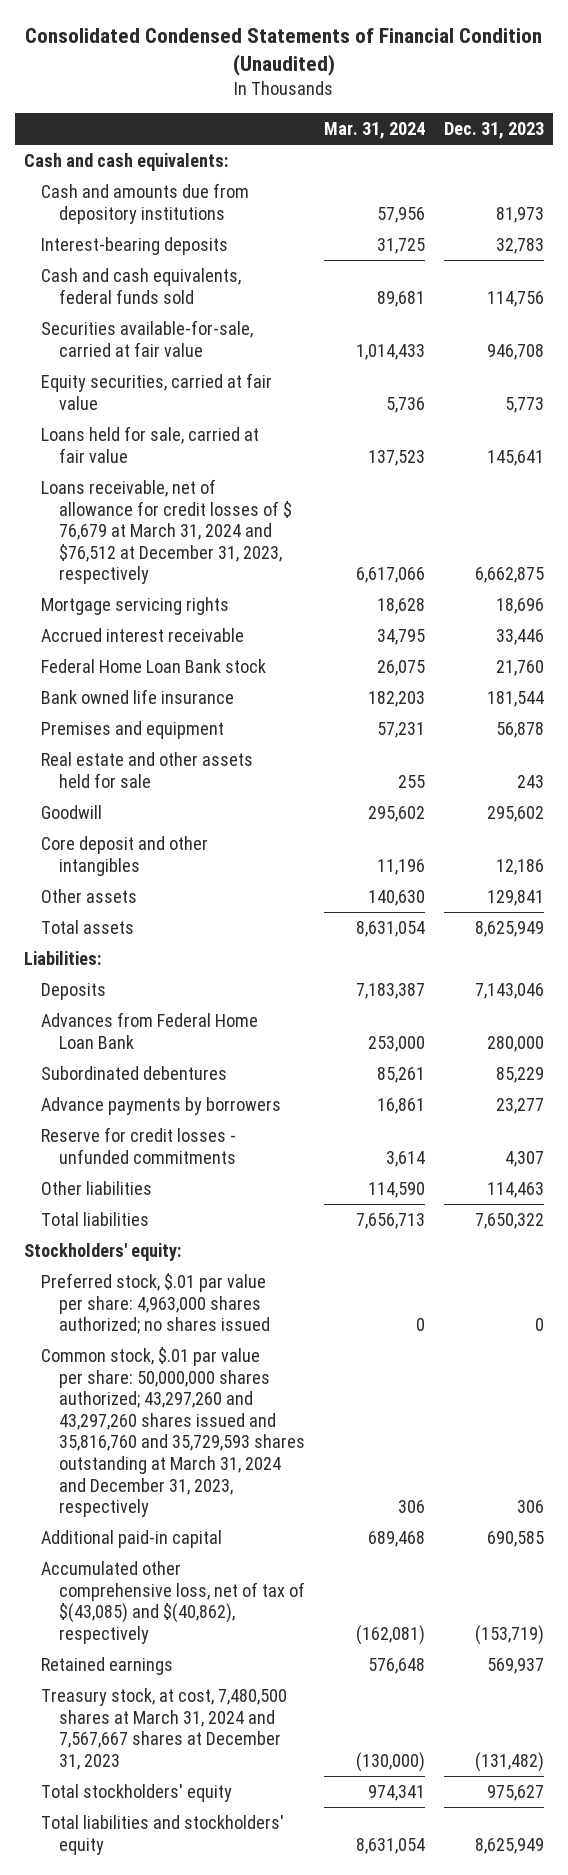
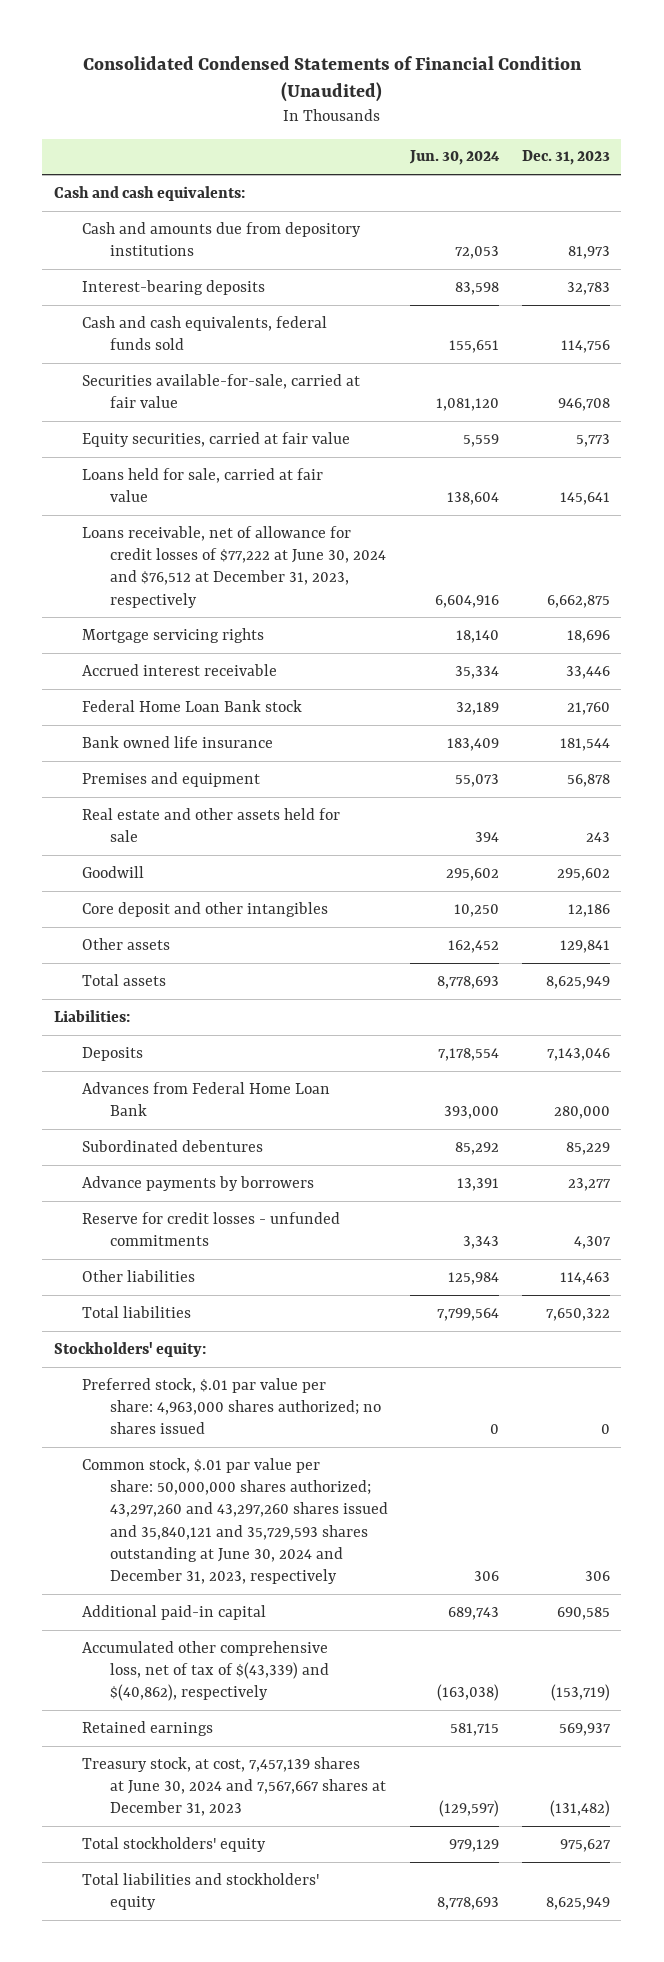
[323,122,425,140] Mar. 31, 2024 -> none
none -> [409,150,501,166] Jun. 30, 2024
[41,478,292,585] Loans receivable, net of allowance for credit losses of $ 76,679 at March 31, 2024 and $76,512 at December 31, 2023, respectively -> [81,525,386,608] Loans receivable, net of allowance for credit losses of $77,222 at June 30, 2024 and $76,512 at December 31, 2023, respectively
[41,1346,305,1518] Common stock, $.01 par value per share: 50,000,000 shares authorized; 43,297,260 and 43,297,260 shares issued and 35,816,760 and 35,729,593 shares outstanding at March 31, 2024 and December 31, 2023, respectively -> [81,1457,388,1585] Common stock, $.01 par value per share: 50,000,000 shares authorized; 43,297,260 and 43,297,260 shares issued and 35,840,121 and 35,729,593 shares outstanding at June 30, 2024 and December 31, 2023, respectively
[41,1560,305,1644] Accumulated other comprehensive loss, net of tax of $(43,085) and $(40,862), respectively -> [81,1640,329,1702] Accumulated other comprehensive loss, net of tax of $(43,339) and $(40,862), respectively
[41,1687,288,1770] Treasury stock, at cost, 7,480,500 shares at March 31, 2024 and 7,567,667 shares at December 31, 2023 -> [81,1756,386,1817] Treasury stock, at cost, 7,457,139 shares at June 30, 2024 and 7,567,667 shares at December 31, 2023

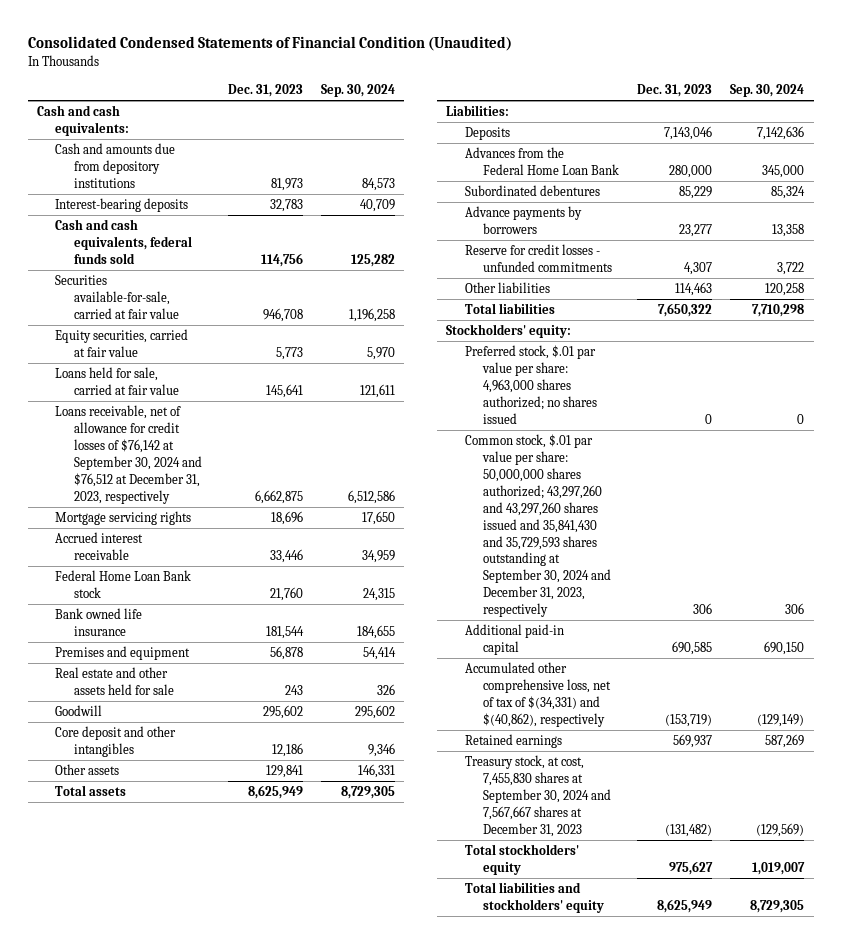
[409,150,501,166] Jun. 30, 2024 -> none
none -> [321,84,396,98] Sep. 30, 2024
[81,525,386,608] Loans receivable, net of allowance for credit losses of $77,222 at June 30, 2024 and $76,512 at December 31, 2023, respectively -> [55,405,202,504] Loans receivable, net of allowance for credit losses of $76,142 at September 30, 2024 and $76,512 at December 31, 2023, respectively
[81,1081,330,1117] Advances from Federal Home Loan Bank -> [464,147,620,176] Advances from the Federal Home Loan Bank
[81,1457,388,1585] Common stock, $.01 par value per share: 50,000,000 shares authorized; 43,297,260 and 43,297,260 shares issued and 35,840,121 and 35,729,593 shares outstanding at June 30, 2024 and December 31, 2023, respectively -> [464,434,612,618] Common stock, $.01 par value per share: 50,000,000 shares authorized; 43,297,260 and 43,297,260 shares issued and 35,841,430 and 35,729,593 shares outstanding at September 30, 2024 and December 31, 2023, respectively
[81,1640,329,1702] Accumulated other comprehensive loss, net of tax of $(43,339) and $(40,862), respectively -> [464,662,612,727] Accumulated other comprehensive loss, net of tax of $(34,331) and $(40,862), respectively
[81,1756,386,1817] Treasury stock, at cost, 7,457,139 shares at June 30, 2024 and 7,567,667 shares at December 31, 2023 -> [464,755,612,837] Treasury stock, at cost, 7,455,830 shares at September 30, 2024 and 7,567,667 shares at December 31, 2023

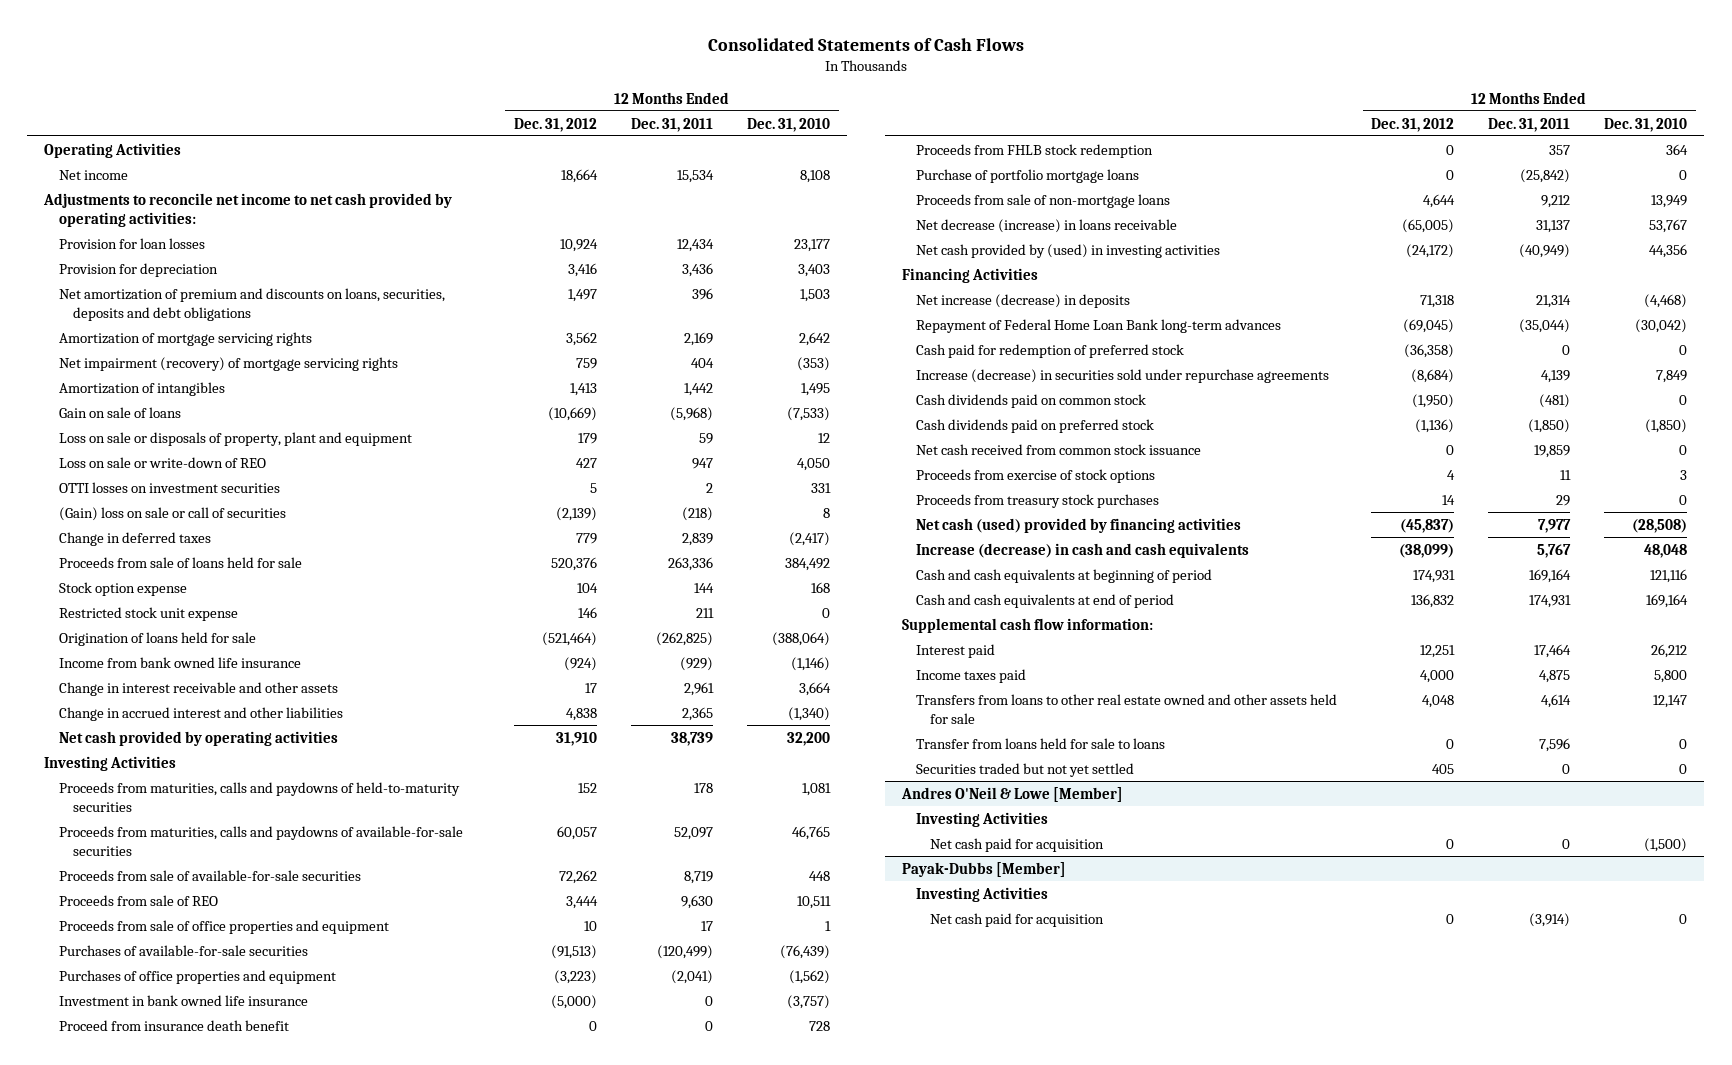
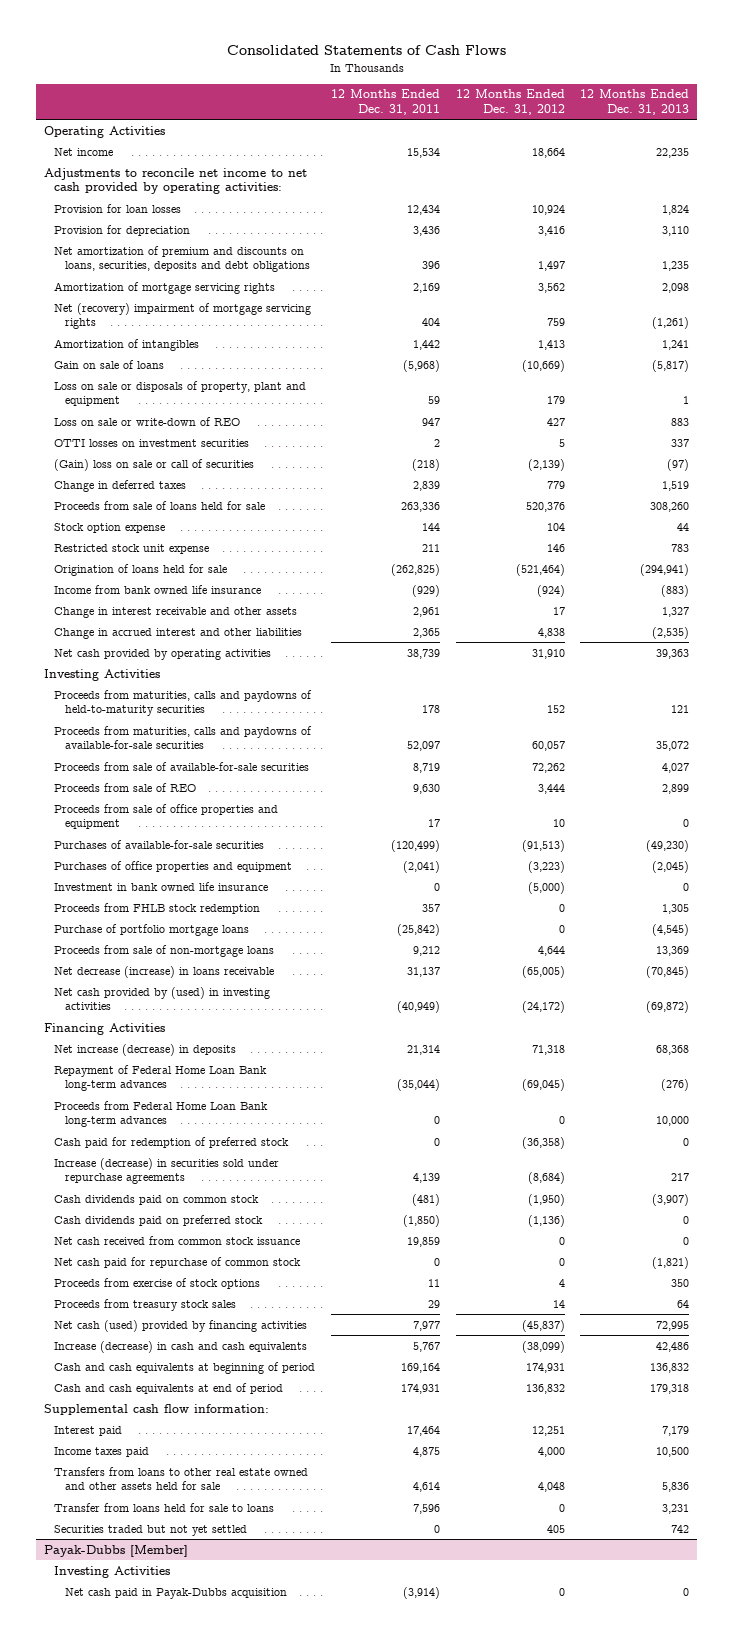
[747,117,831,132] Dec. 31, 2010 -> none
none -> [580,89,690,116] 12 Months Ended Dec. 31, 2013
[58,356,398,371] Net impairment (recovery) of mortgage servicing rights -> [54,302,312,330] Net (recovery) impairment of mortgage servicing rights
[58,1019,289,1031] Proceed from insurance death benefit -> none
none -> [54,1100,269,1128] Proceeds from Federal Home Loan Bank long-term advances
none -> [54,1256,302,1268] Net cash paid for repurchase of common stock
[916,493,1160,508] Proceeds from treasury stock purchases -> [54,1298,237,1311] Proceeds from treasury stock sales
[900,786,1123,802] Andres O'Neil & Lowe [Member] -> none
[916,811,1049,827] Investing Activities -> none
[930,837,1105,852] Net cash paid for acquisition -> none
[930,912,1105,927] Net cash paid for acquisition -> [64,1587,287,1599] Net cash paid in Payak-Dubbs acquisition

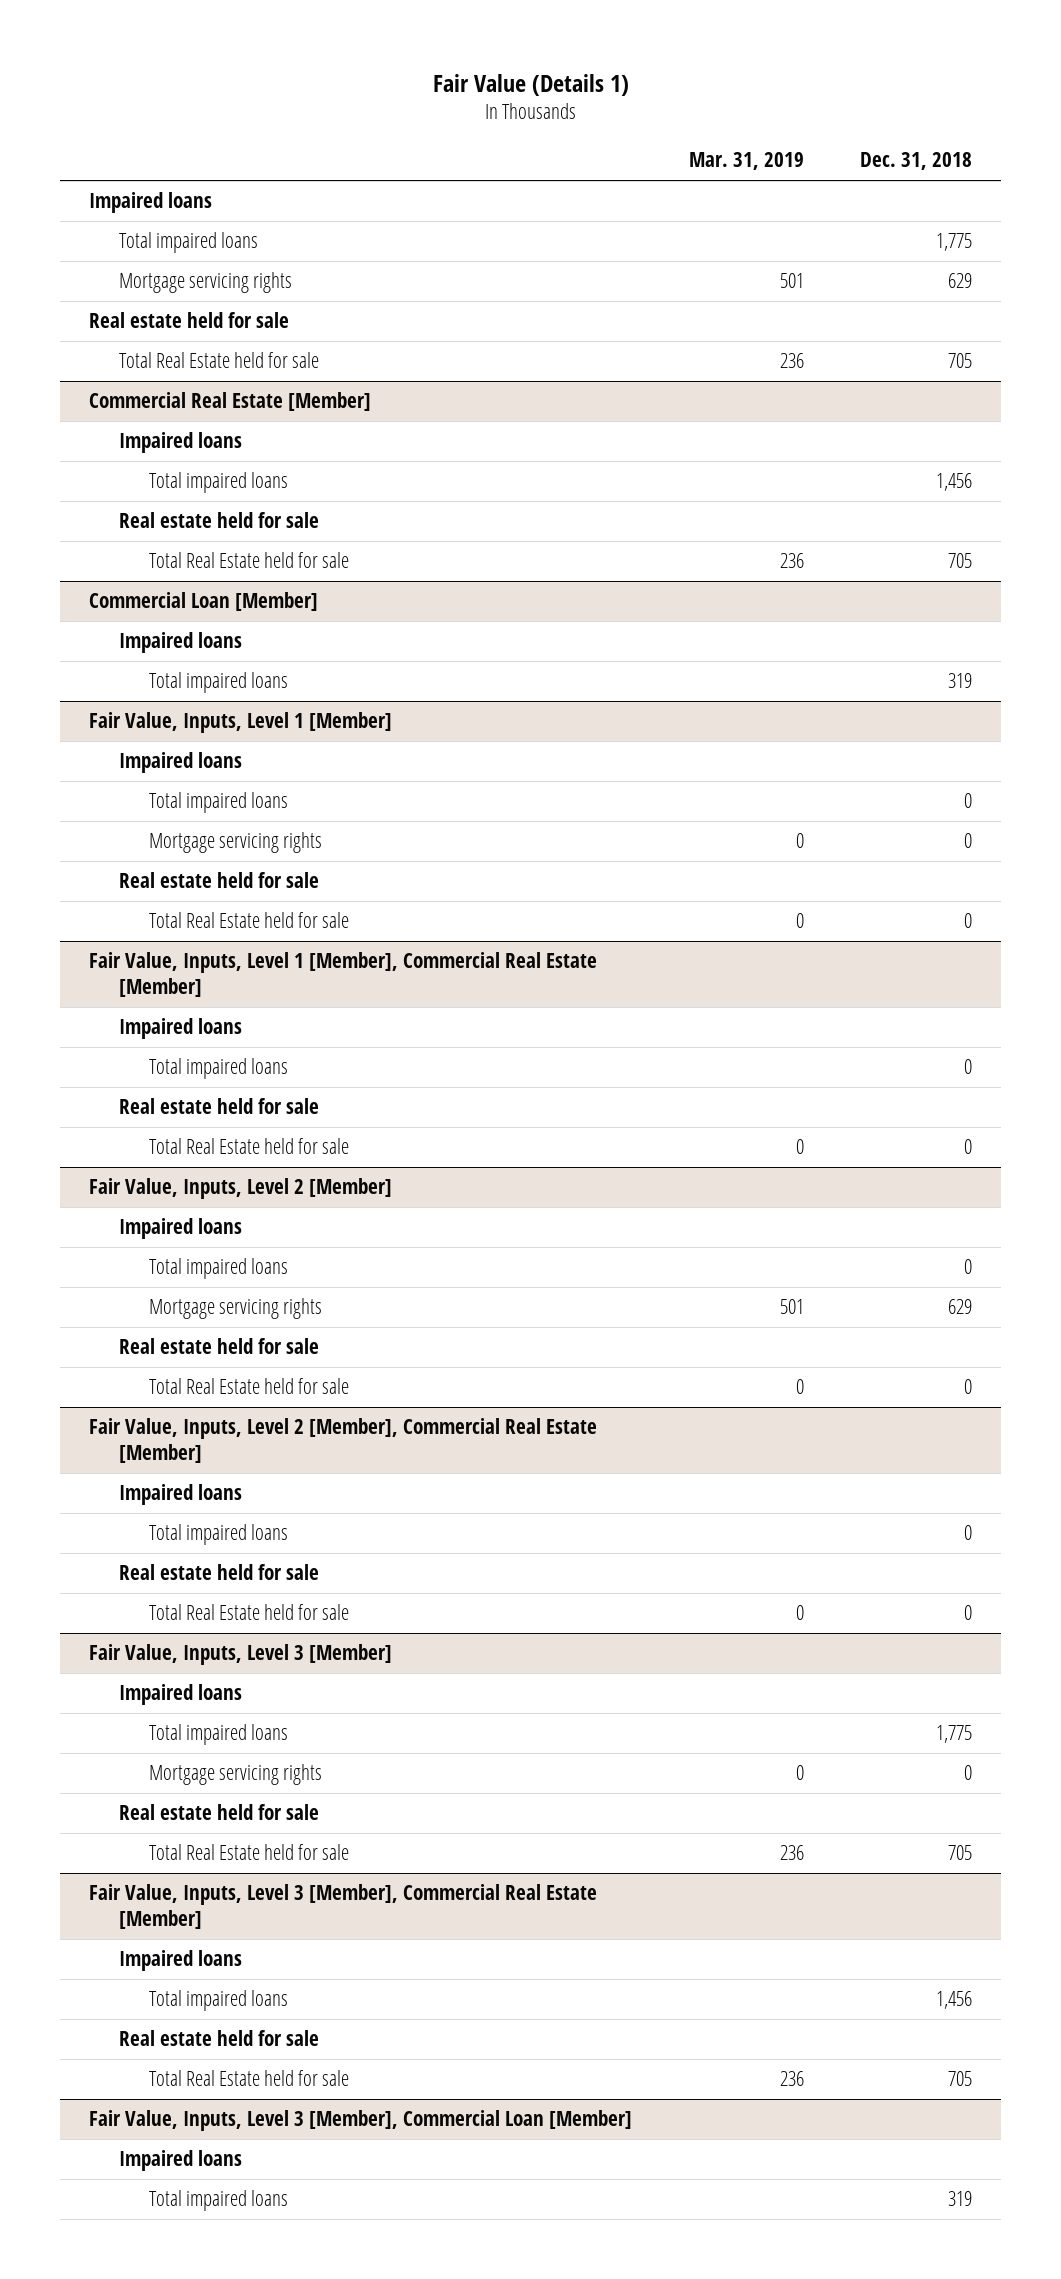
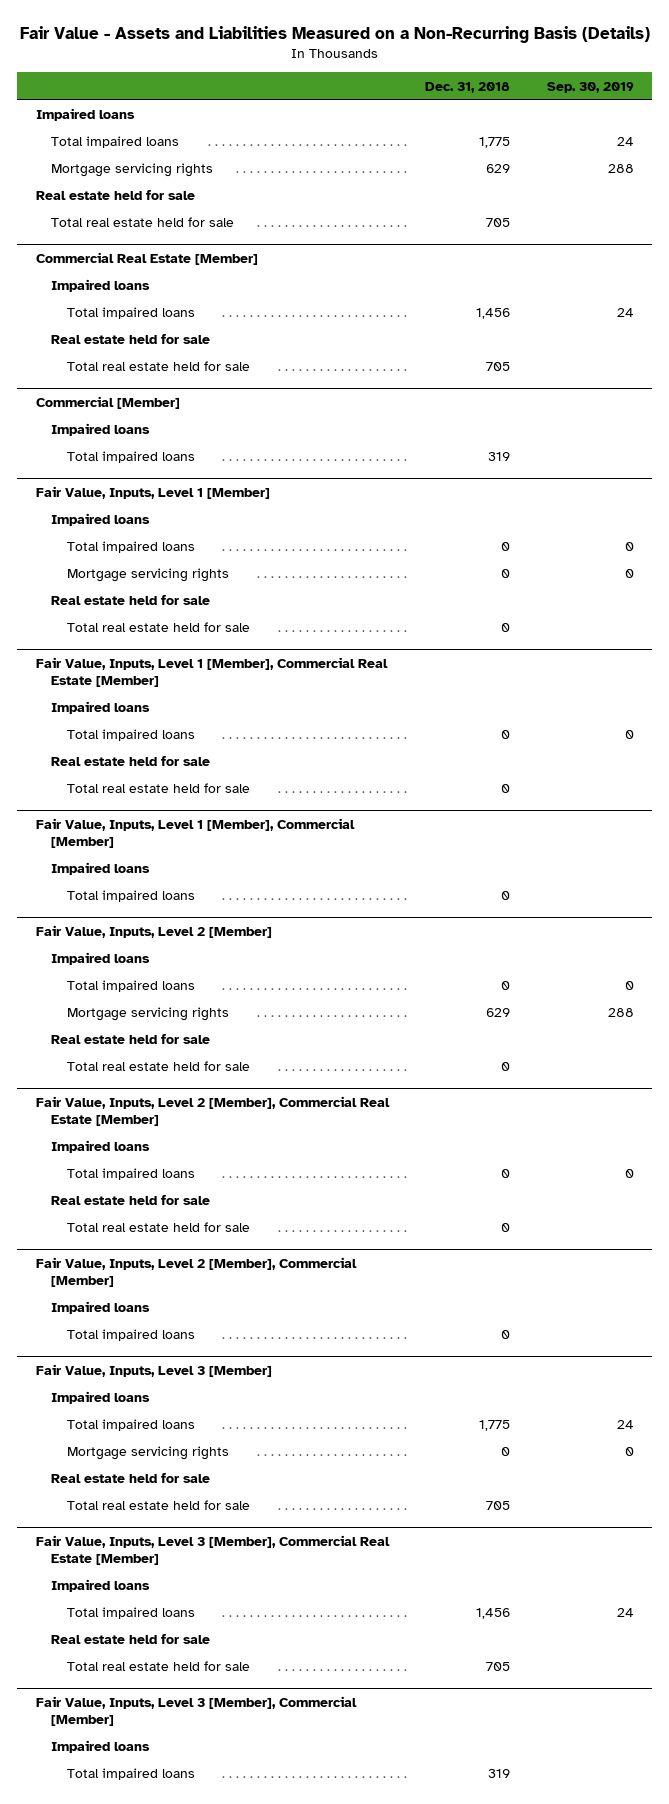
[432,73,629,96] Fair Value (Details 1) -> [19,26,650,44] Fair Value - Assets and Liabilities Measured on a Non-Recurring Basis (Details)
[688,152,804,171] Mar. 31, 2019 -> none
none -> [546,81,634,93] Sep. 30, 2019
[119,352,320,369] Total Real Estate held for sale -> [51,217,235,228] Total real estate held for sale
[149,552,350,569] Total Real Estate held for sale -> [66,361,250,372] Total real estate held for sale
[88,592,318,612] Commercial Loan [Member] -> [35,395,180,409] Commercial [Member]
[149,912,350,929] Total Real Estate held for sale -> [66,622,250,633] Total real estate held for sale
[149,1138,350,1155] Total Real Estate held for sale -> [66,783,250,794] Total real estate held for sale
none -> [35,817,355,848] Fair Value, Inputs, Level 1 [Member], Commercial [Member]
none -> [51,862,151,876] Impaired loans
none -> [66,890,195,903] Total impaired loans
[149,1378,350,1395] Total Real Estate held for sale -> [66,1061,250,1072] Total real estate held for sale
[149,1604,350,1621] Total Real Estate held for sale -> [66,1222,250,1233] Total real estate held for sale
none -> [35,1256,357,1287] Fair Value, Inputs, Level 2 [Member], Commercial [Member]
none -> [51,1301,151,1315] Impaired loans
none -> [66,1329,195,1342] Total impaired loans
[149,1844,350,1861] Total Real Estate held for sale -> [66,1500,250,1511] Total real estate held for sale
[149,2070,350,2087] Total Real Estate held for sale -> [66,1661,250,1672] Total real estate held for sale
[88,2110,632,2132] Fair Value, Inputs, Level 3 [Member], Commercial Loan [Member] -> [35,1695,357,1726] Fair Value, Inputs, Level 3 [Member], Commercial [Member]

